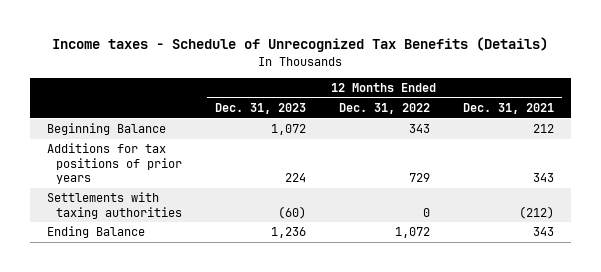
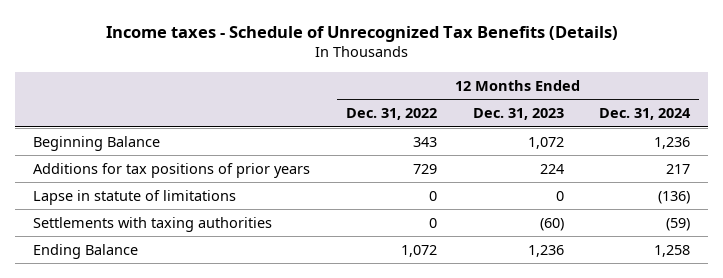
[463,103,555,115] Dec. 31, 2021 -> none
none -> [599,108,692,121] Dec. 31, 2024
none -> [33,189,237,205] Lapse in statute of limitations

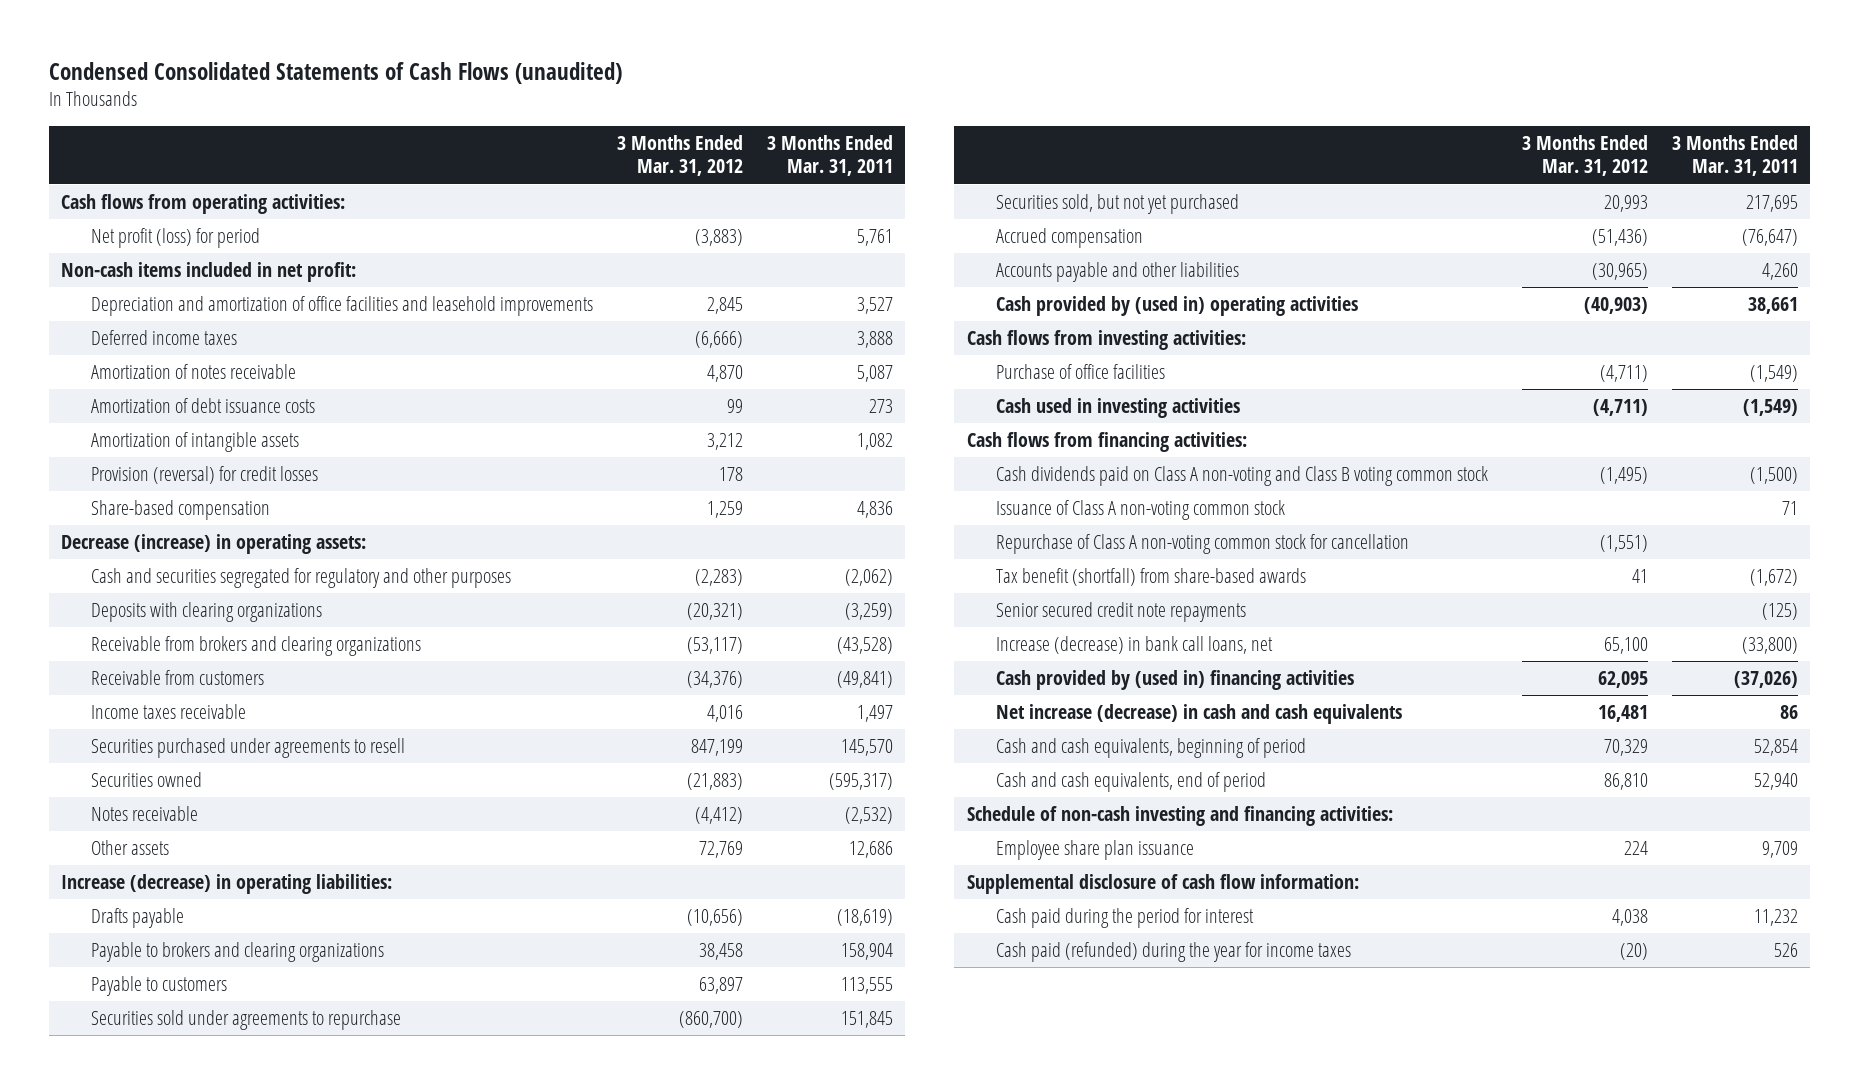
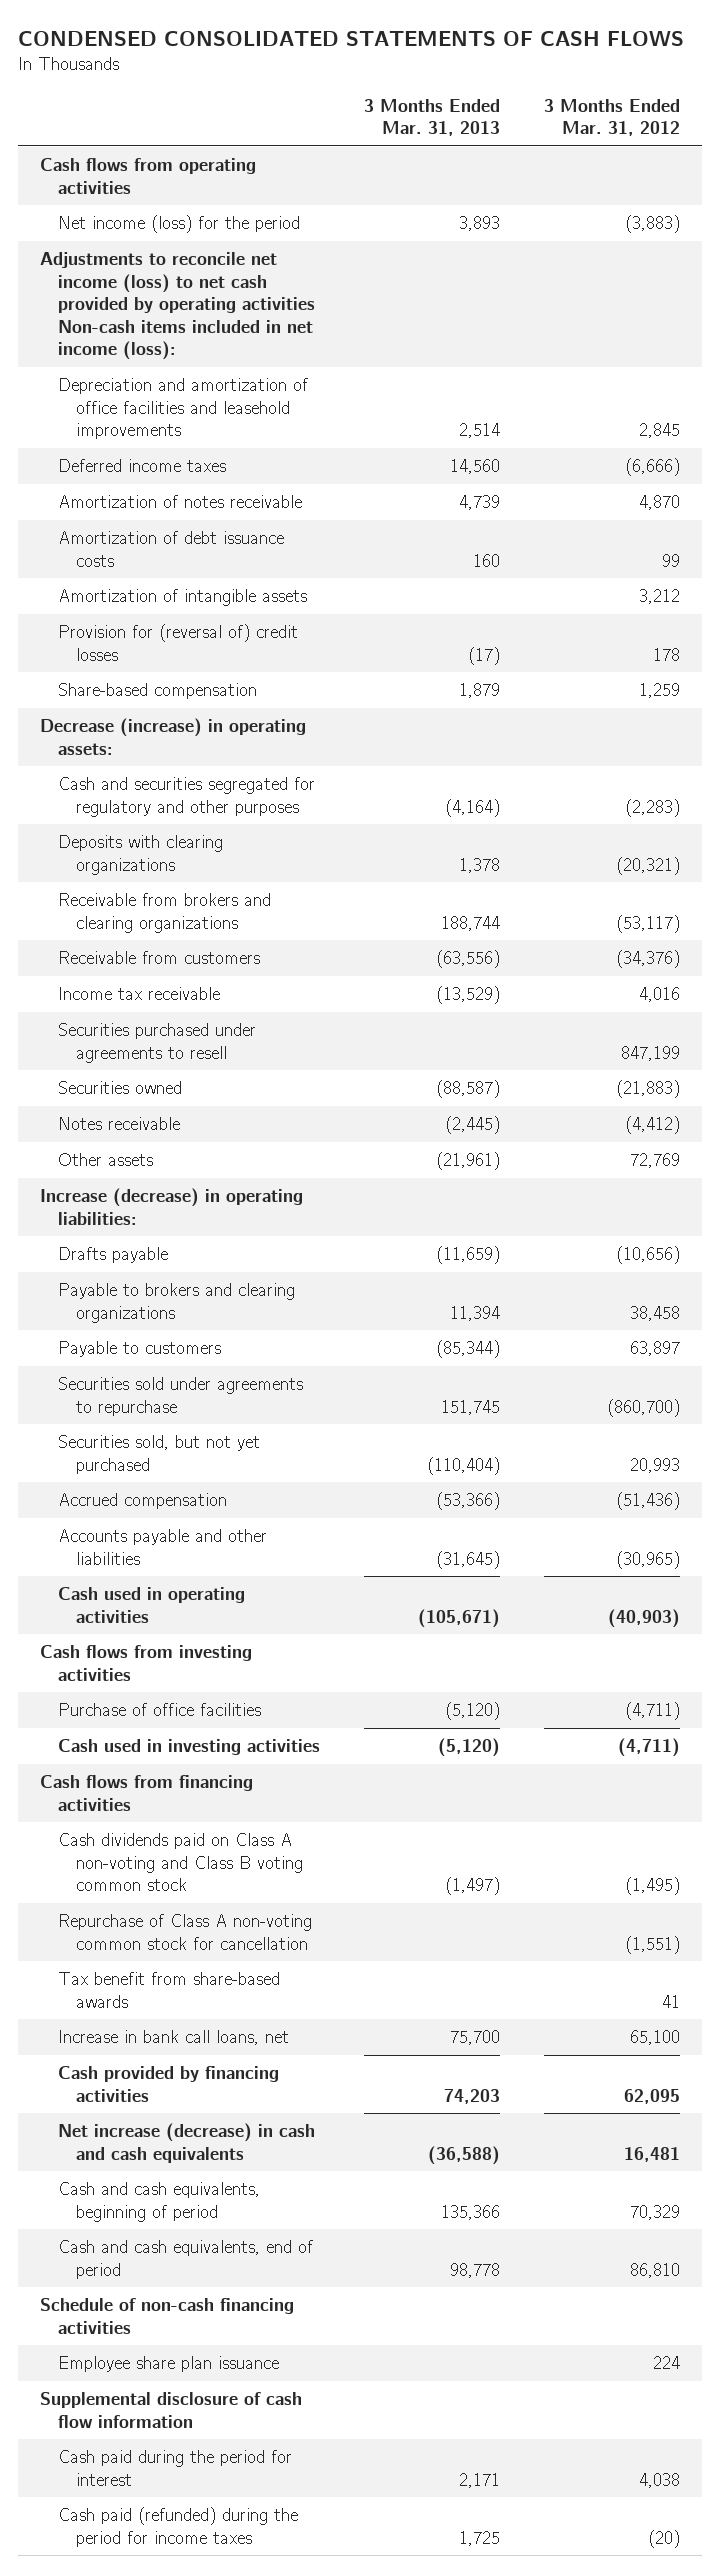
[49,61,623,84] Condensed Consolidated Statements of Cash Flows (unaudited) -> [17,30,684,46] CONDENSED CONSOLIDATED STATEMENTS OF CASH FLOWS
[767,135,894,177] 3 Months Ended Mar. 31, 2011 -> none
none -> [363,98,500,137] 3 Months Ended Mar. 31, 2013
[61,194,346,215] Cash flows from operating activities: -> [39,158,256,194] Cash flows from operating activities
[90,228,260,249] Net profit (loss) for period -> [57,215,300,234] Net income (loss) for the period
[61,262,357,283] Non-cash items included in net profit: -> [39,252,315,361] Adjustments to reconcile net income (loss) to net cash provided by operating activities Non-cash items included in net income (loss):
[90,466,318,485] Provision (reversal) for credit losses -> [57,624,298,661] Provision for (reversal of) credit losses
[90,704,246,720] Income taxes receivable -> [57,987,220,1001] Income tax receivable
[995,296,1358,317] Cash provided by (used in) operating activities -> [57,1587,245,1623] Cash used in operating activities
[966,330,1246,351] Cash flows from investing activities: -> [39,1645,252,1681] Cash flows from investing activities
[966,432,1247,453] Cash flows from financing activities: -> [39,1775,253,1811] Cash flows from financing activities
[995,500,1285,521] Issuance of Class A non-voting common stock -> none
[995,602,1246,623] Senior secured credit note repayments -> none
[995,568,1306,587] Tax benefit (shortfall) from share-based awards -> [57,1972,280,2008] Tax benefit from share-based awards
[995,636,1273,655] Increase (decrease) in bank call loans, net -> [57,2030,289,2046] Increase in bank call loans, net
[995,670,1354,691] Cash provided by (used in) financing activities -> [57,2066,279,2102] Cash provided by financing activities
[966,806,1393,827] Schedule of non-cash investing and financing activities: -> [39,2298,294,2334] Schedule of non-cash financing activities
[966,874,1359,895] Supplemental disclosure of cash flow information: -> [39,2392,302,2428] Supplemental disclosure of cash flow information
[995,942,1351,963] Cash paid (refunded) during the year for income taxes -> [57,2507,298,2547] Cash paid (refunded) during the period for income taxes

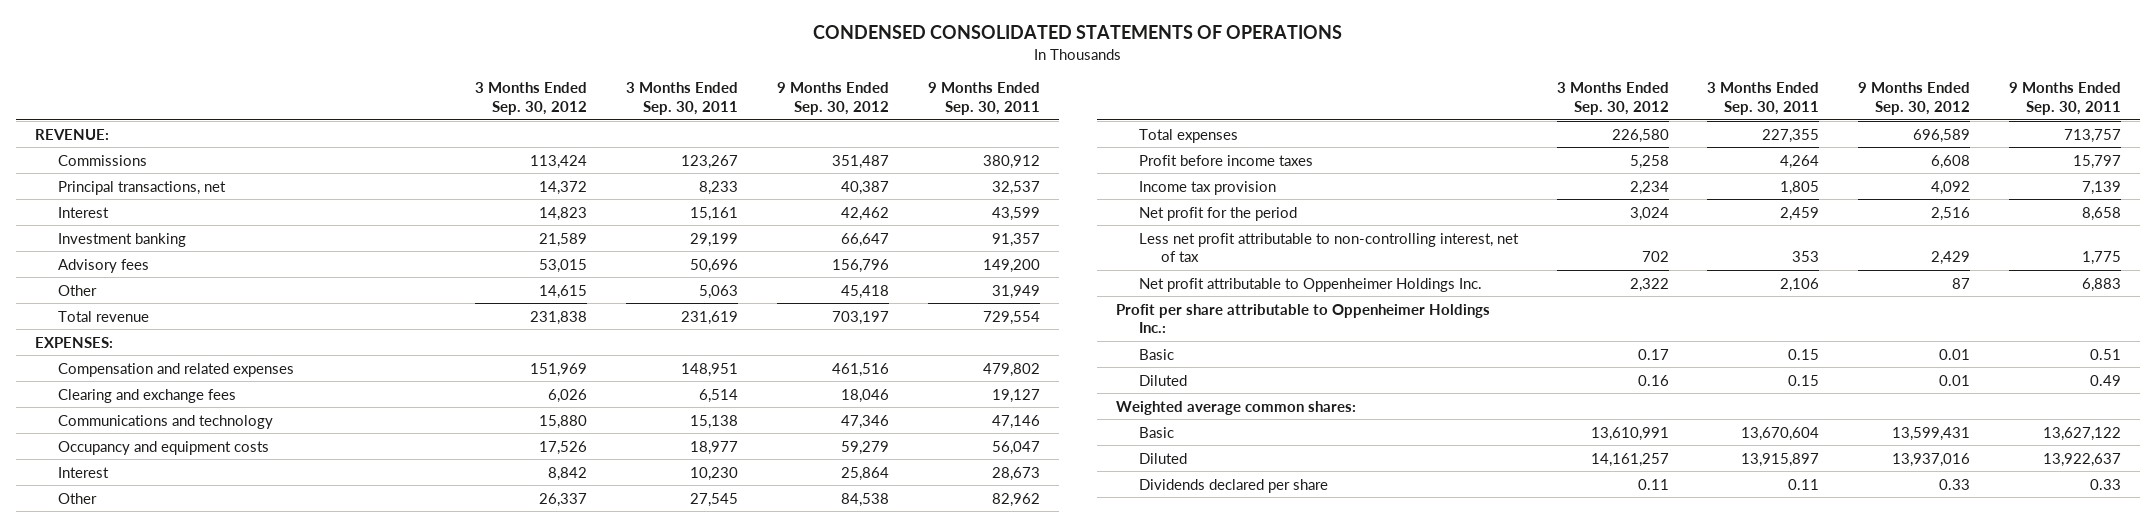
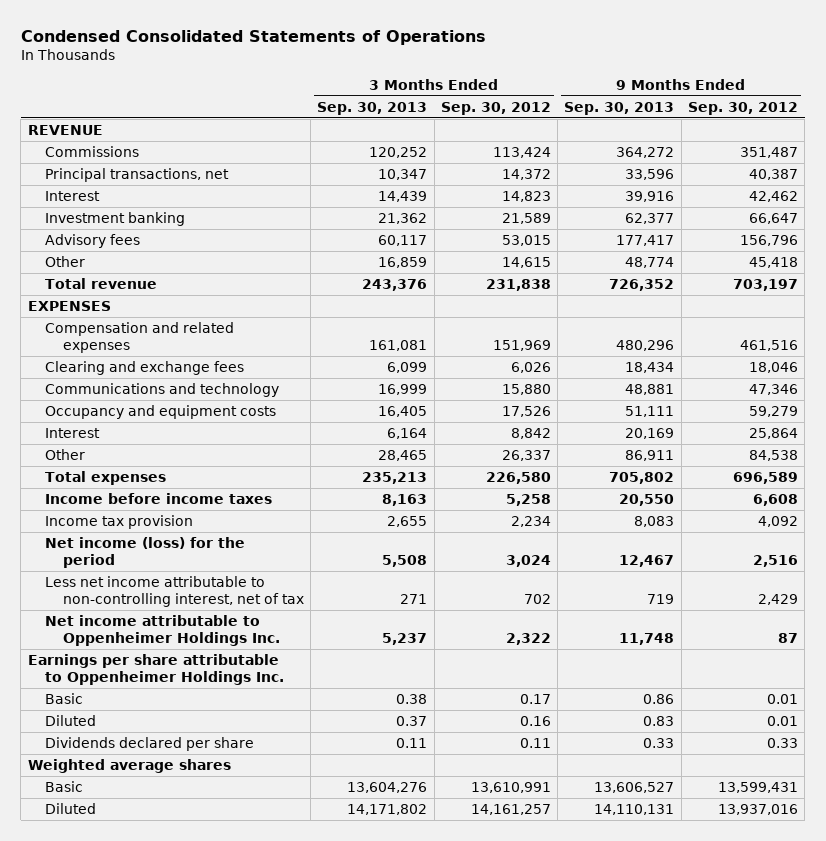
[813,25,1343,40] CONDENSED CONSOLIDATED STATEMENTS OF OPERATIONS -> [20,29,486,45] Condensed Consolidated Statements of Operations
[626,82,739,116] 3 Months Ended Sep. 30, 2011 -> none
[927,82,1040,116] 9 Months Ended Sep. 30, 2011 -> none
none -> [317,101,428,115] Sep. 30, 2013
none -> [564,101,675,115] Sep. 30, 2013
[35,128,110,140] REVENUE: -> [27,124,103,135] REVENUE
[35,336,114,348] EXPENSES: -> [27,300,111,311] EXPENSES
[1138,154,1313,166] Profit before income taxes -> [45,492,273,504] Income before income taxes
[1138,206,1297,221] Net profit for the period -> [45,536,246,568] Net income (loss) for the period
[1138,232,1519,263] Less net profit attributable to non-controlling interest, net of tax -> [45,575,304,607] Less net income attributable to non-controlling interest, net of tax
[1138,277,1482,292] Net profit attributable to Oppenheimer Holdings Inc. -> [45,614,280,646] Net income attributable to Oppenheimer Holdings Inc.
[1116,303,1491,334] Profit per share attributable to Oppenheimer Holdings Inc.: -> [27,653,285,685] Earnings per share attributable to Oppenheimer Holdings Inc.
[1138,478,1328,493] Dividends declared per share -> [45,736,255,751] Dividends declared per share
[1116,400,1357,415] Weighted average common shares: -> [27,758,231,773] Weighted average shares

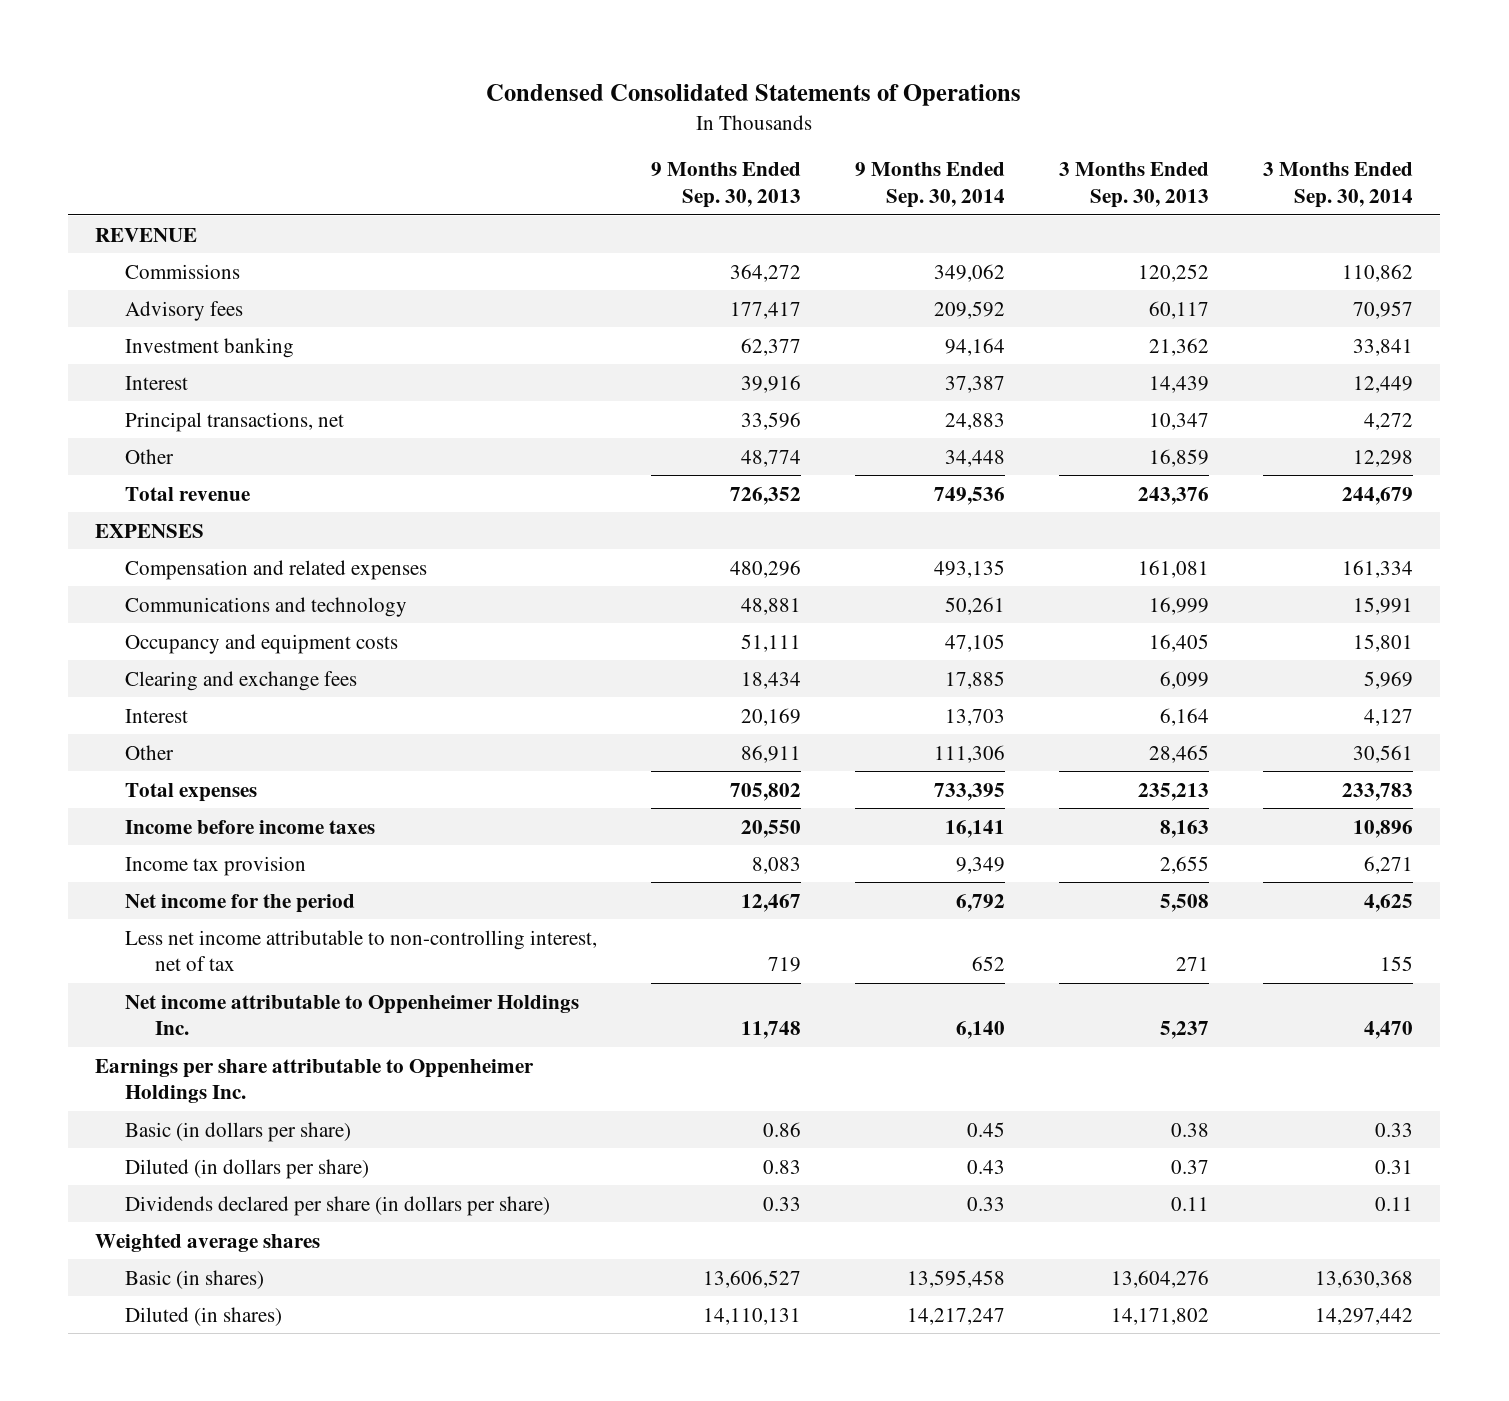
[440,101,551,115] Sep. 30, 2012 -> none
[688,101,799,115] Sep. 30, 2012 -> none
none -> [855,162,1006,209] 9 Months Ended Sep. 30, 2014
none -> [1263,162,1414,209] 3 Months Ended Sep. 30, 2014
[45,211,186,226] Investment banking -> [125,337,295,358] Investment banking
[45,190,101,201] Interest -> [125,375,189,390] Interest
[45,167,230,182] Principal transactions, net -> [125,411,345,432] Principal transactions, net
[45,360,245,375] Clearing and exchange fees -> [125,670,358,691] Clearing and exchange fees
[45,536,246,568] Net income (loss) for the period -> [125,893,356,913] Net income for the period
[45,692,84,704] Basic -> [125,1121,352,1142] Basic (in dollars per share)
[45,714,97,726] Diluted -> [125,1158,370,1179] Diluted (in dollars per share)
[45,736,255,751] Dividends declared per share -> [125,1195,551,1216] Dividends declared per share (in dollars per share)
[45,780,84,792] Basic -> [125,1269,265,1289] Basic (in shares)
[45,802,97,814] Diluted -> [125,1306,283,1326] Diluted (in shares)

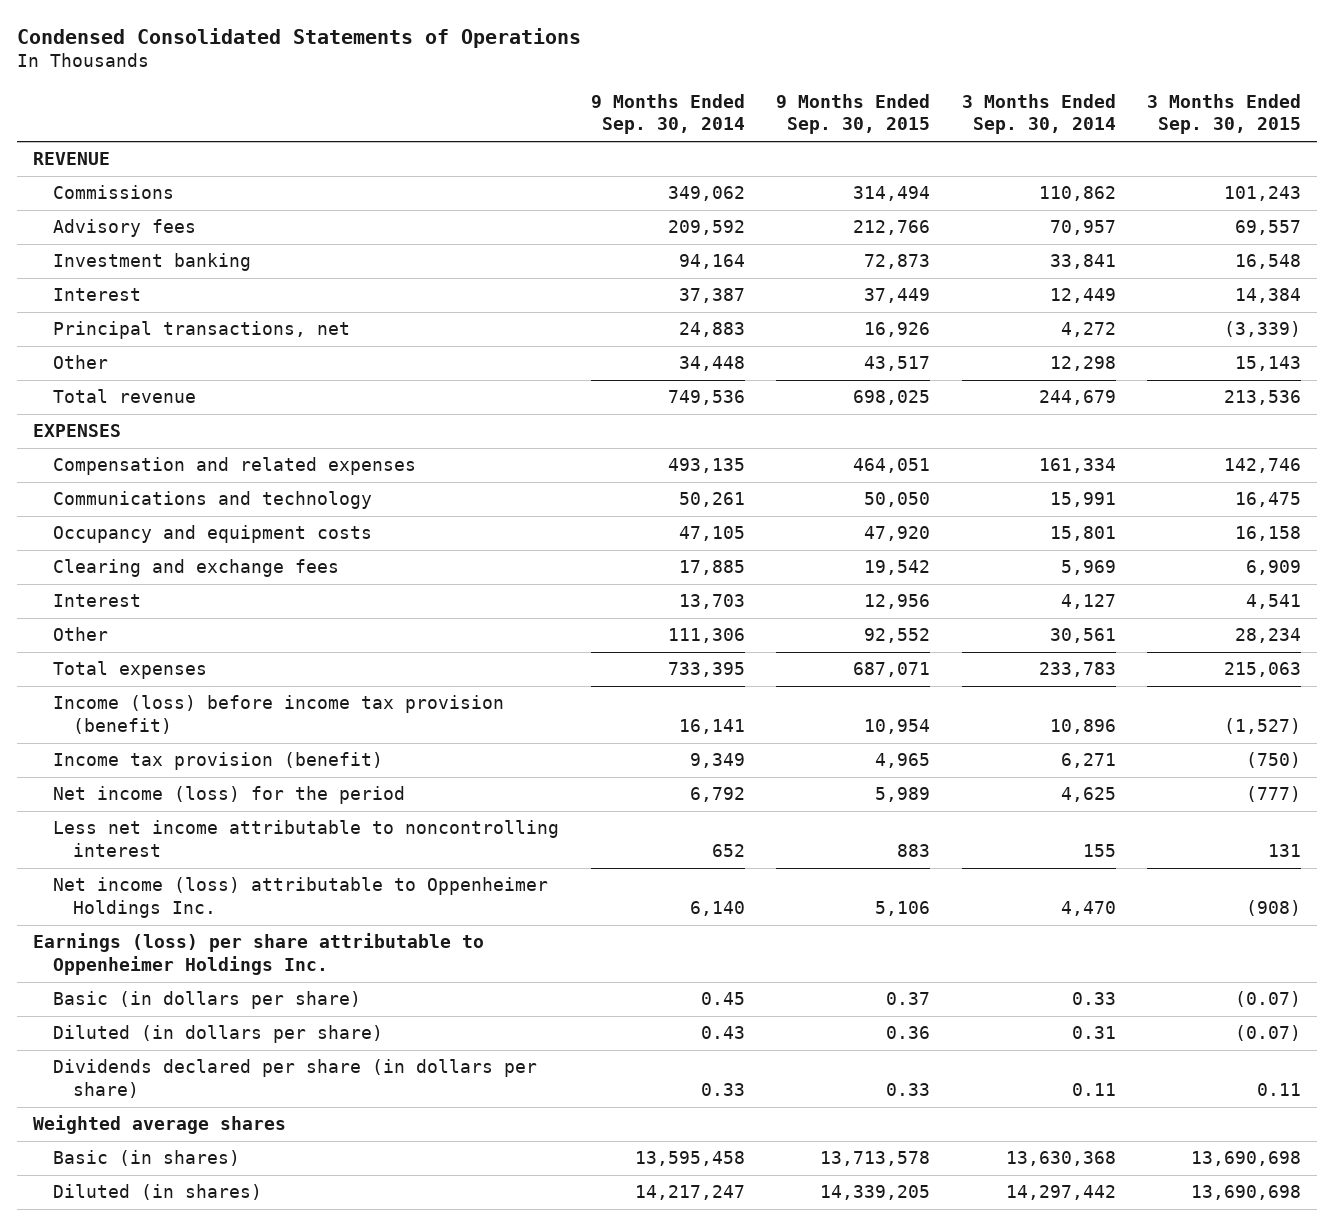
[651,162,802,209] 9 Months Ended Sep. 30, 2013 -> none
[1059,162,1210,209] 3 Months Ended Sep. 30, 2013 -> none
none -> [776,94,931,135] 9 Months Ended Sep. 30, 2015
none -> [1147,94,1302,135] 3 Months Ended Sep. 30, 2015
[125,819,376,834] Income before income taxes -> [53,695,505,734] Income (loss) before income tax provision (benefit)
[125,855,307,876] Income tax provision -> [53,752,384,771] Income tax provision (benefit)
[125,893,356,913] Net income for the period -> [53,786,406,805] Net income (loss) for the period
[125,929,598,972] Less net income attributable to non-controlling interest, net of tax -> [53,820,560,857] Less net income attributable to noncontrolling interest
[125,994,580,1036] Net income attributable to Oppenheimer Holdings Inc. -> [53,877,549,918] Net income (loss) attributable to Oppenheimer Holdings Inc.
[95,1058,535,1104] Earnings per share attributable to Oppenheimer Holdings Inc. -> [32,933,484,975] Earnings (loss) per share attributable to Oppenheimer Holdings Inc.

